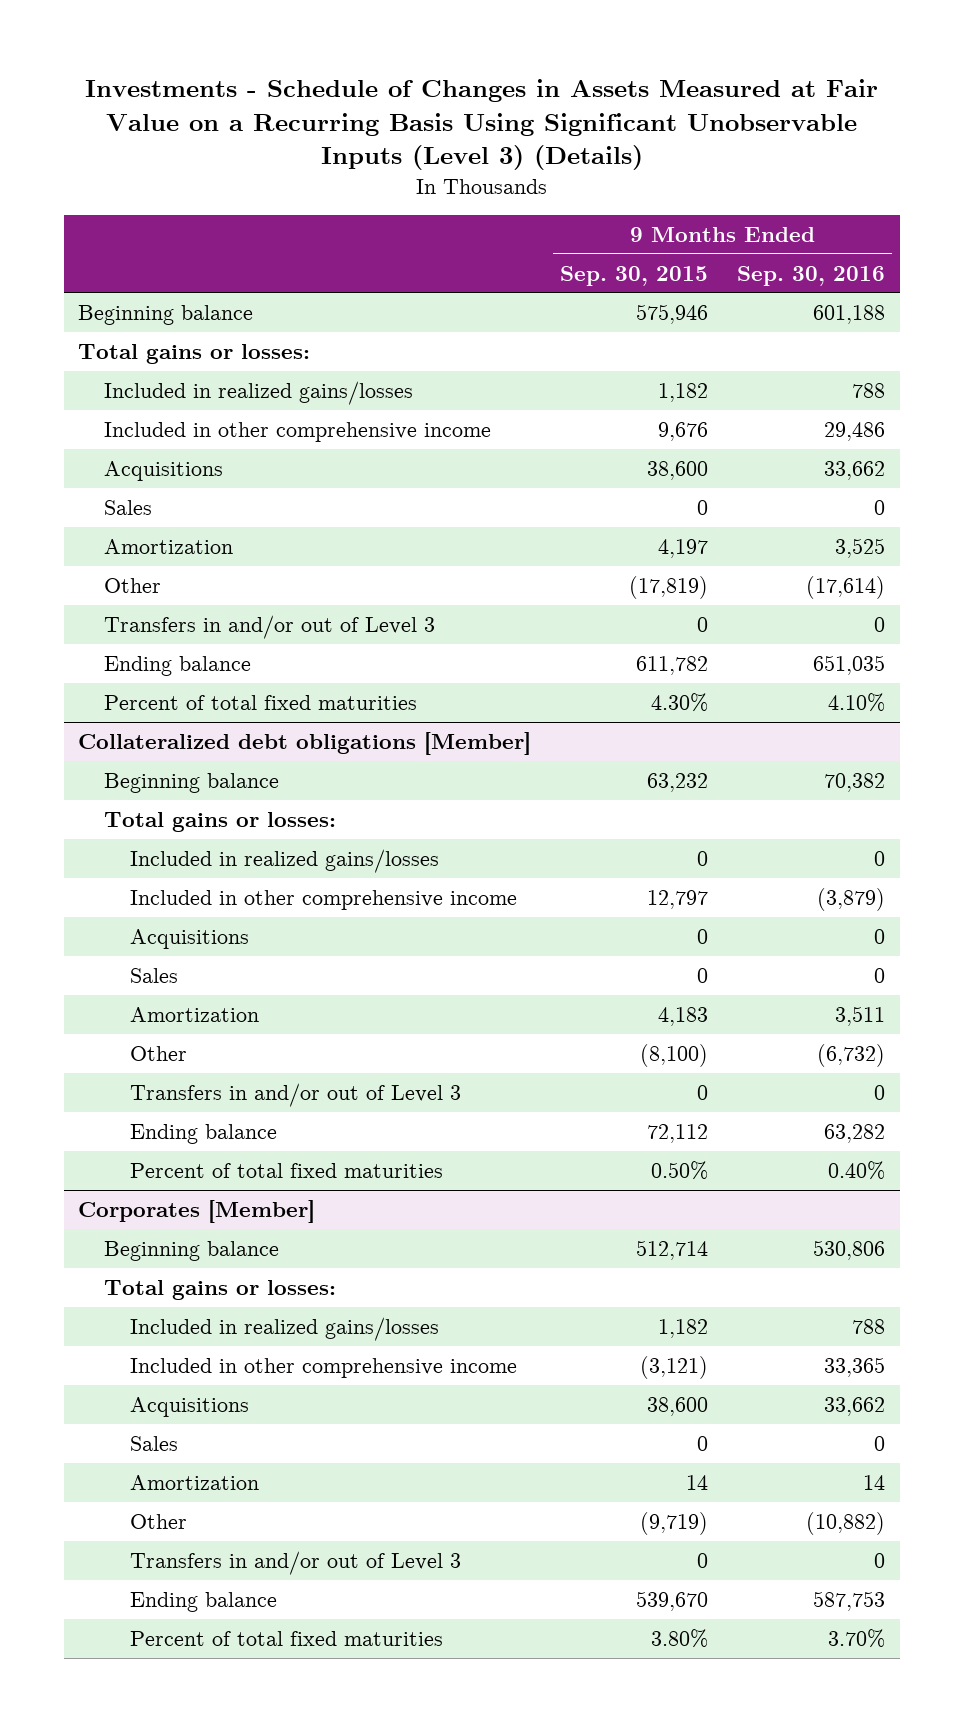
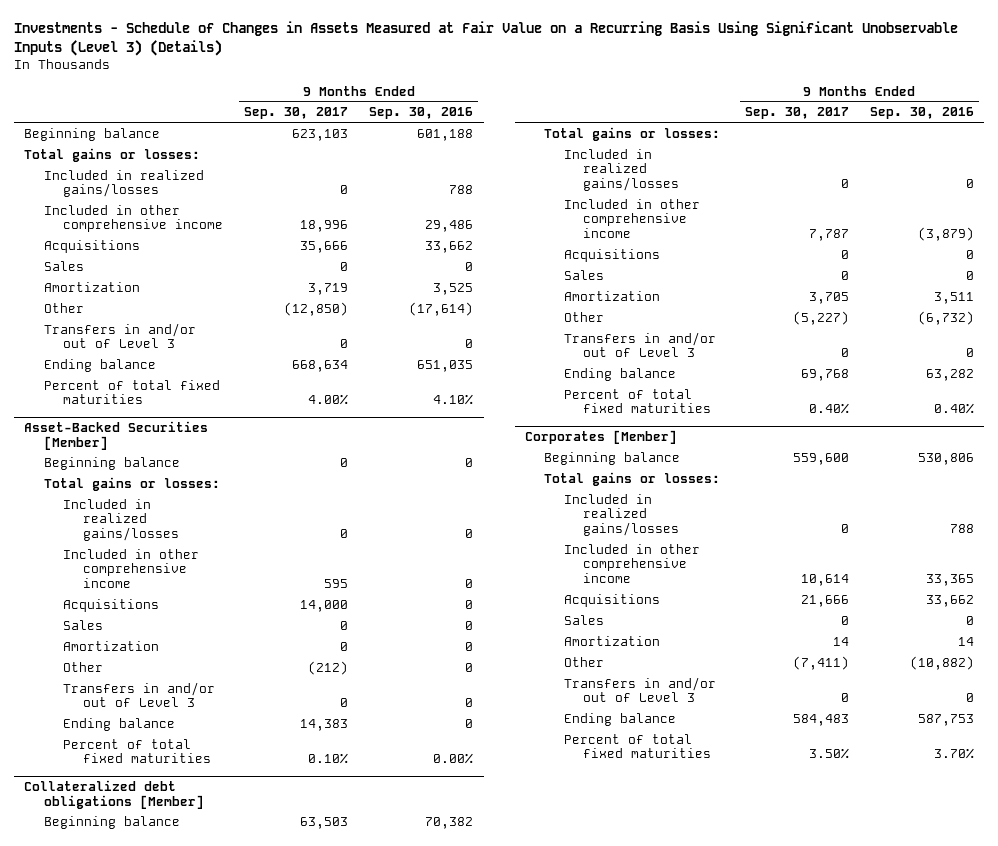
[560,265,709,286] Sep. 30, 2015 -> none
none -> [244,107,349,120] Sep. 30, 2017
none -> [24,420,209,450] Asset-Backed Securities [Member]
none -> [43,456,180,470] Beginning balance
none -> [43,476,220,491] Total gains or losses:
none -> [63,498,179,541] Included in realized gains/losses
none -> [63,548,200,588] Included in other comprehensive income
none -> [63,598,160,612] Acquisitions
none -> [63,619,104,630] Sales
none -> [63,640,160,651] Amortization
none -> [63,661,104,672] Other
none -> [63,681,216,708] Transfers in and/or out of Level 3
none -> [63,717,176,731] Ending balance
none -> [63,738,211,764] Percent of total fixed maturities

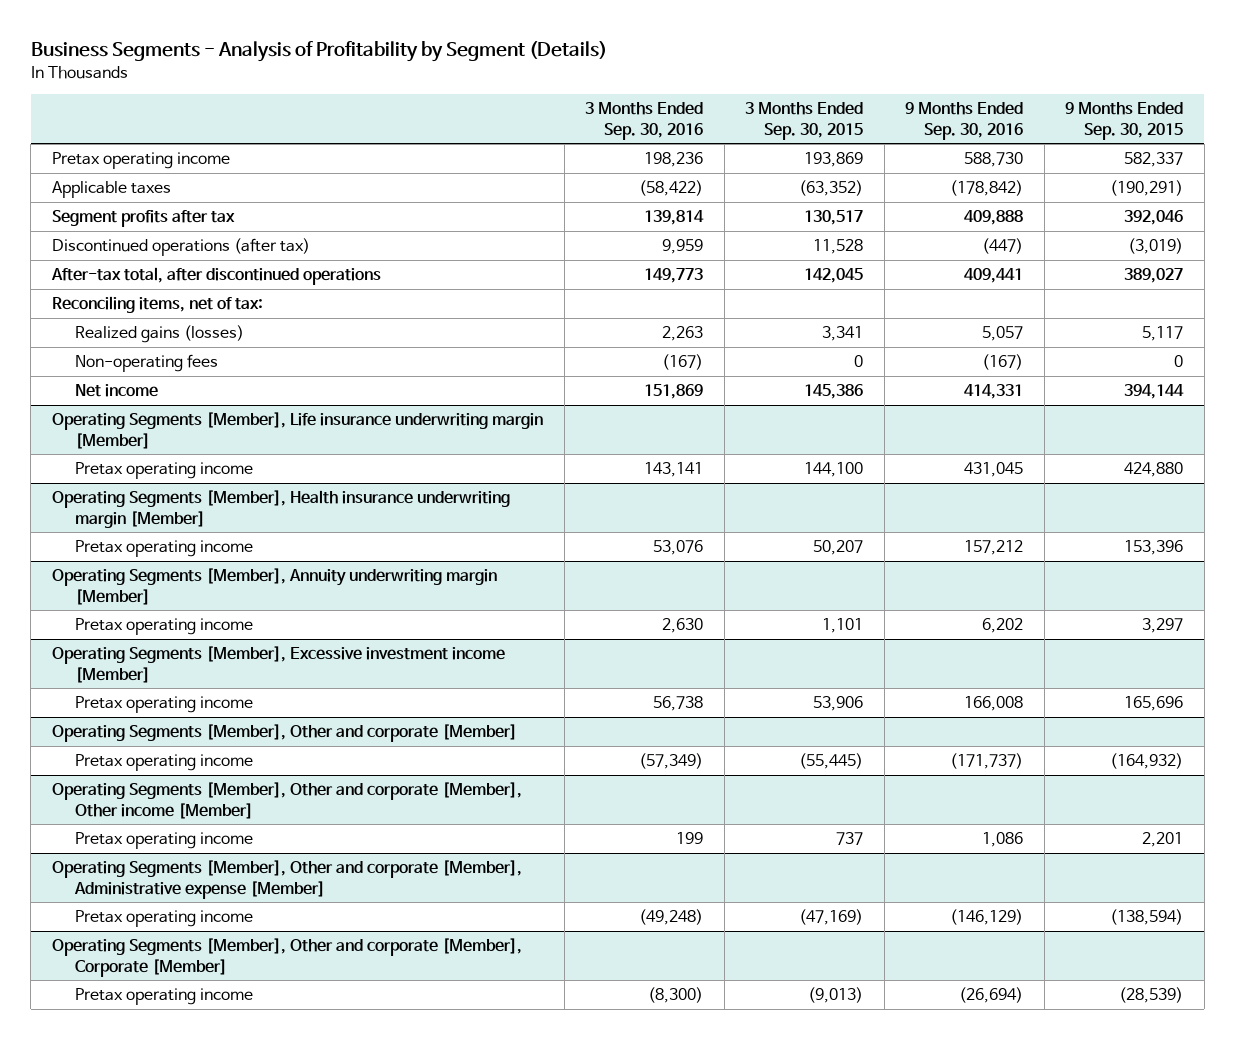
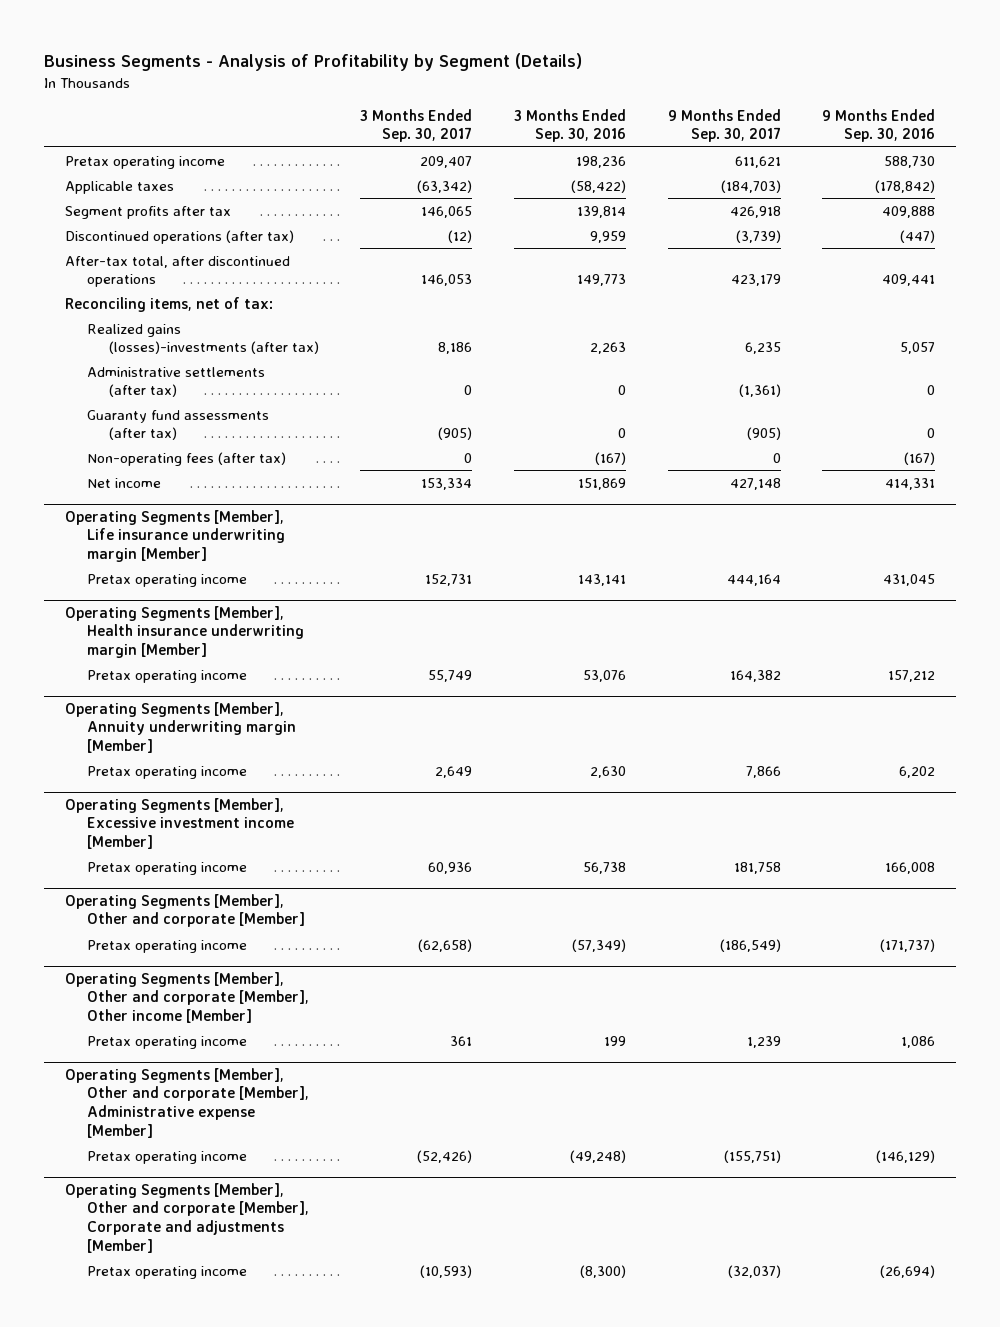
[745,102,864,140] 3 Months Ended Sep. 30, 2015 -> none
[1065,102,1184,140] 9 Months Ended Sep. 30, 2015 -> none
none -> [360,108,473,143] 3 Months Ended Sep. 30, 2017
none -> [667,108,781,143] 9 Months Ended Sep. 30, 2017
[75,325,245,344] Realized gains (losses) -> [86,323,319,355] Realized gains (losses)-investments (after tax)
none -> [86,366,265,398] Administrative settlements (after tax)
none -> [86,409,269,441] Guaranty fund assessments (after tax)
[75,354,219,373] Non-operating fees -> [86,451,286,466] Non-operating fees (after tax)
[51,938,522,977] Operating Segments [Member], Other and corporate [Member], Corporate [Member] -> [64,1182,309,1253] Operating Segments [Member], Other and corporate [Member], Corporate and adjustments [Member]

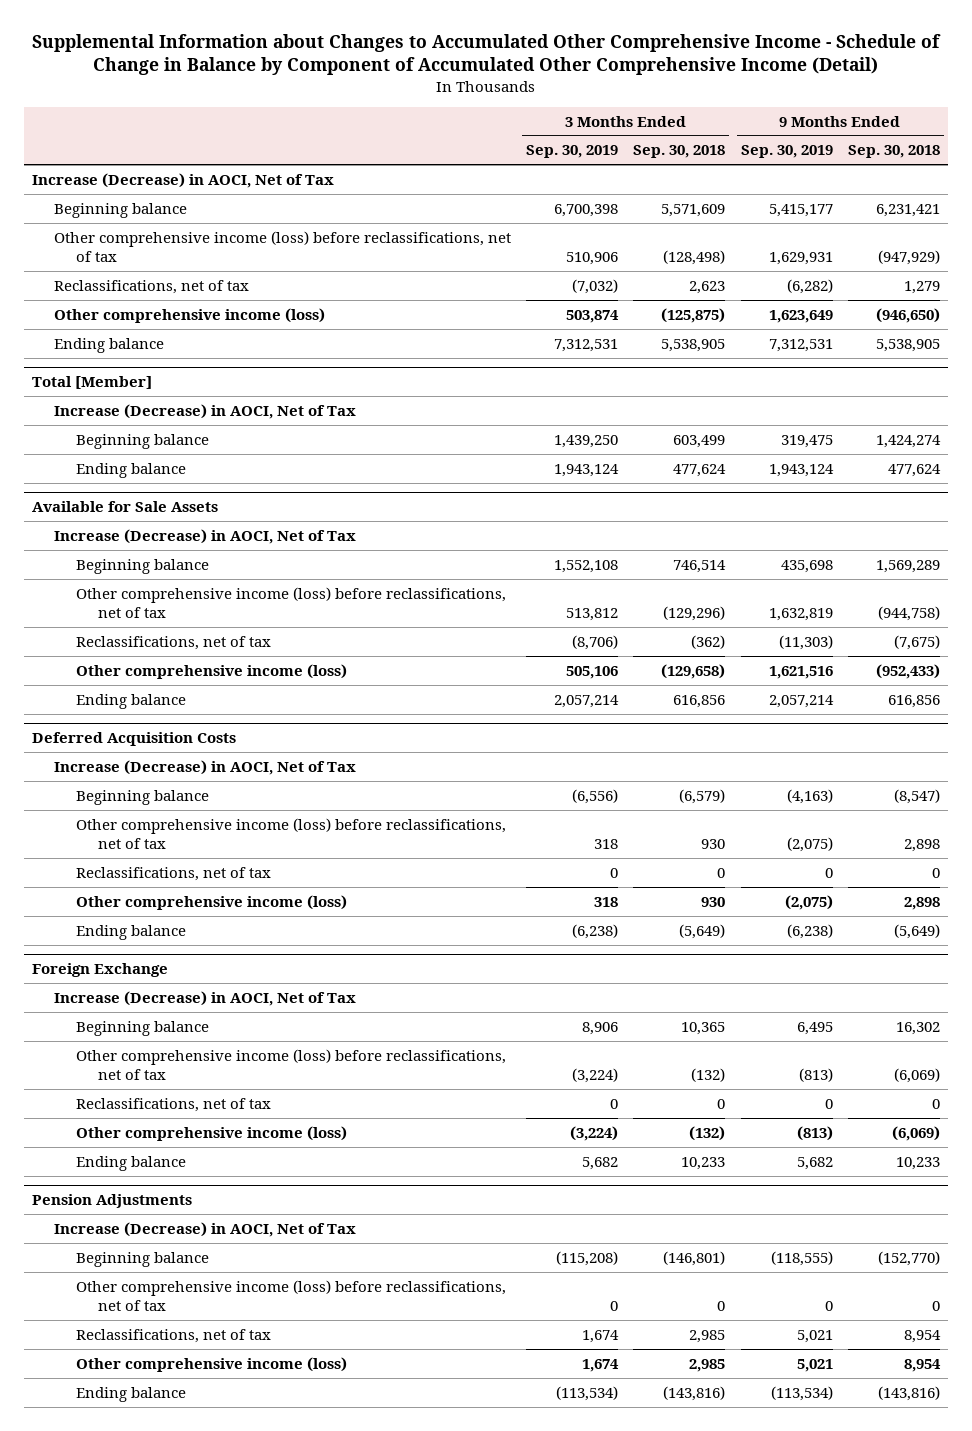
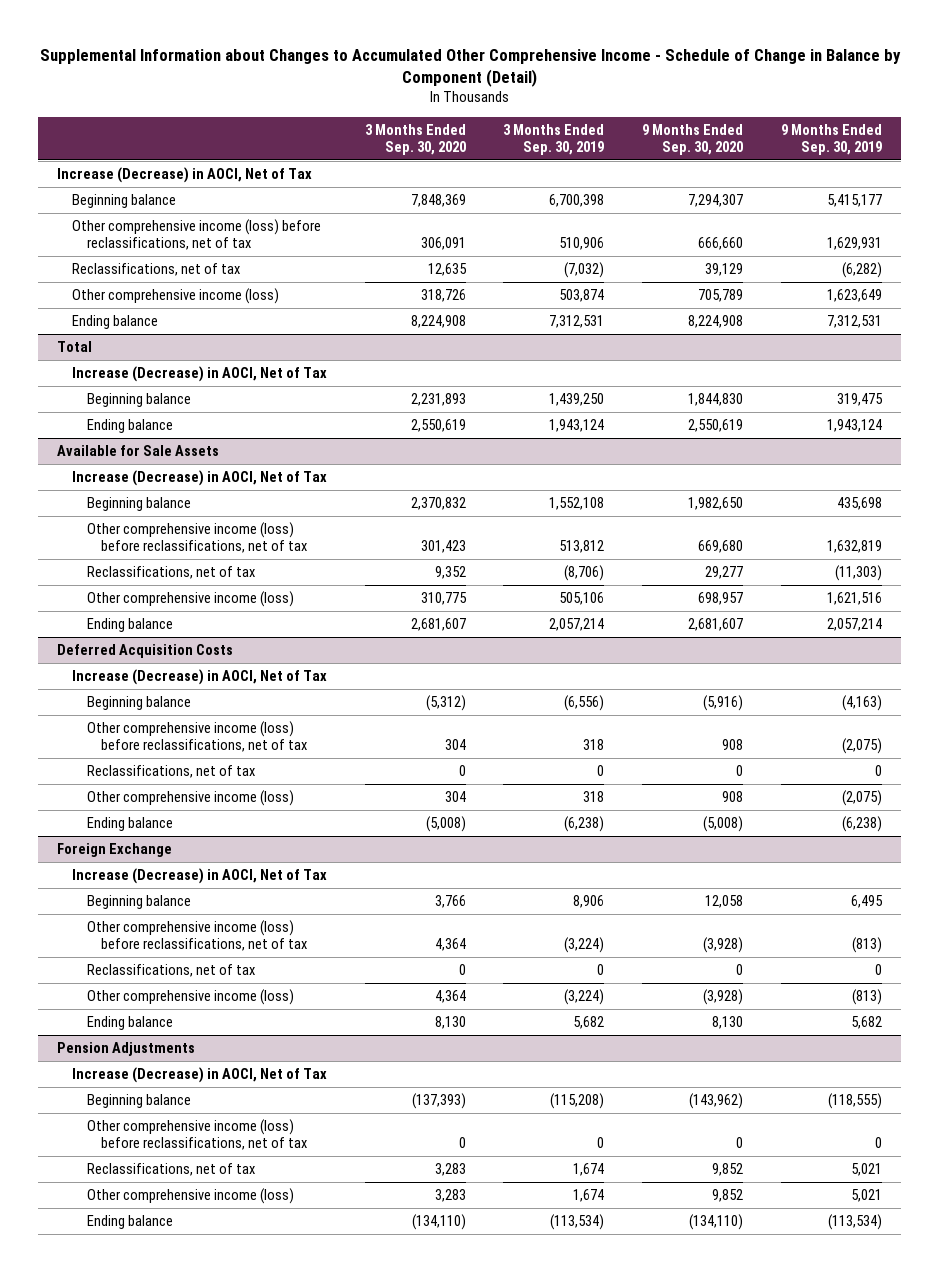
[31,33,941,76] Supplemental Information about Changes to Accumulated Other Comprehensive Income - Schedule of Change in Balance by Component of Accumulated Other Comprehensive Income (Detail) -> [39,48,901,87] Supplemental Information about Changes to Accumulated Other Comprehensive Income - Schedule of Change in Balance by Component (Detail)
[633,145,726,159] Sep. 30, 2018 -> none
[848,145,941,159] Sep. 30, 2018 -> none
none -> [364,123,466,155] 3 Months Ended Sep. 30, 2020
none -> [642,123,744,155] 9 Months Ended Sep. 30, 2020
[31,376,152,390] Total [Member] -> [57,341,93,353] Total

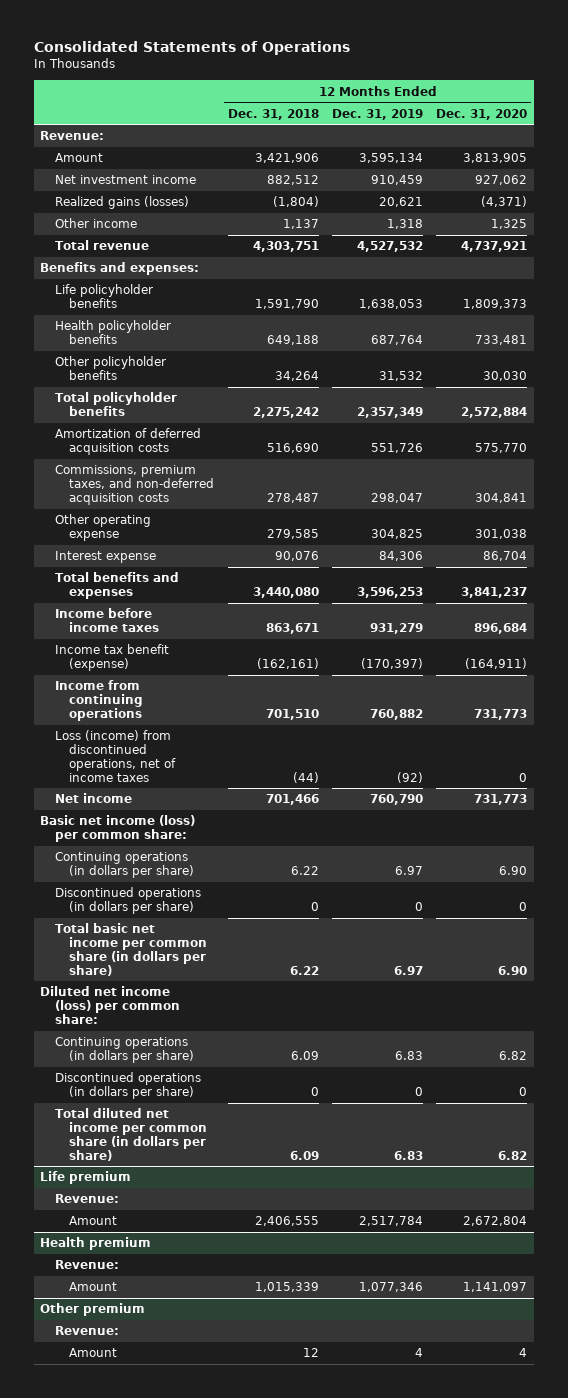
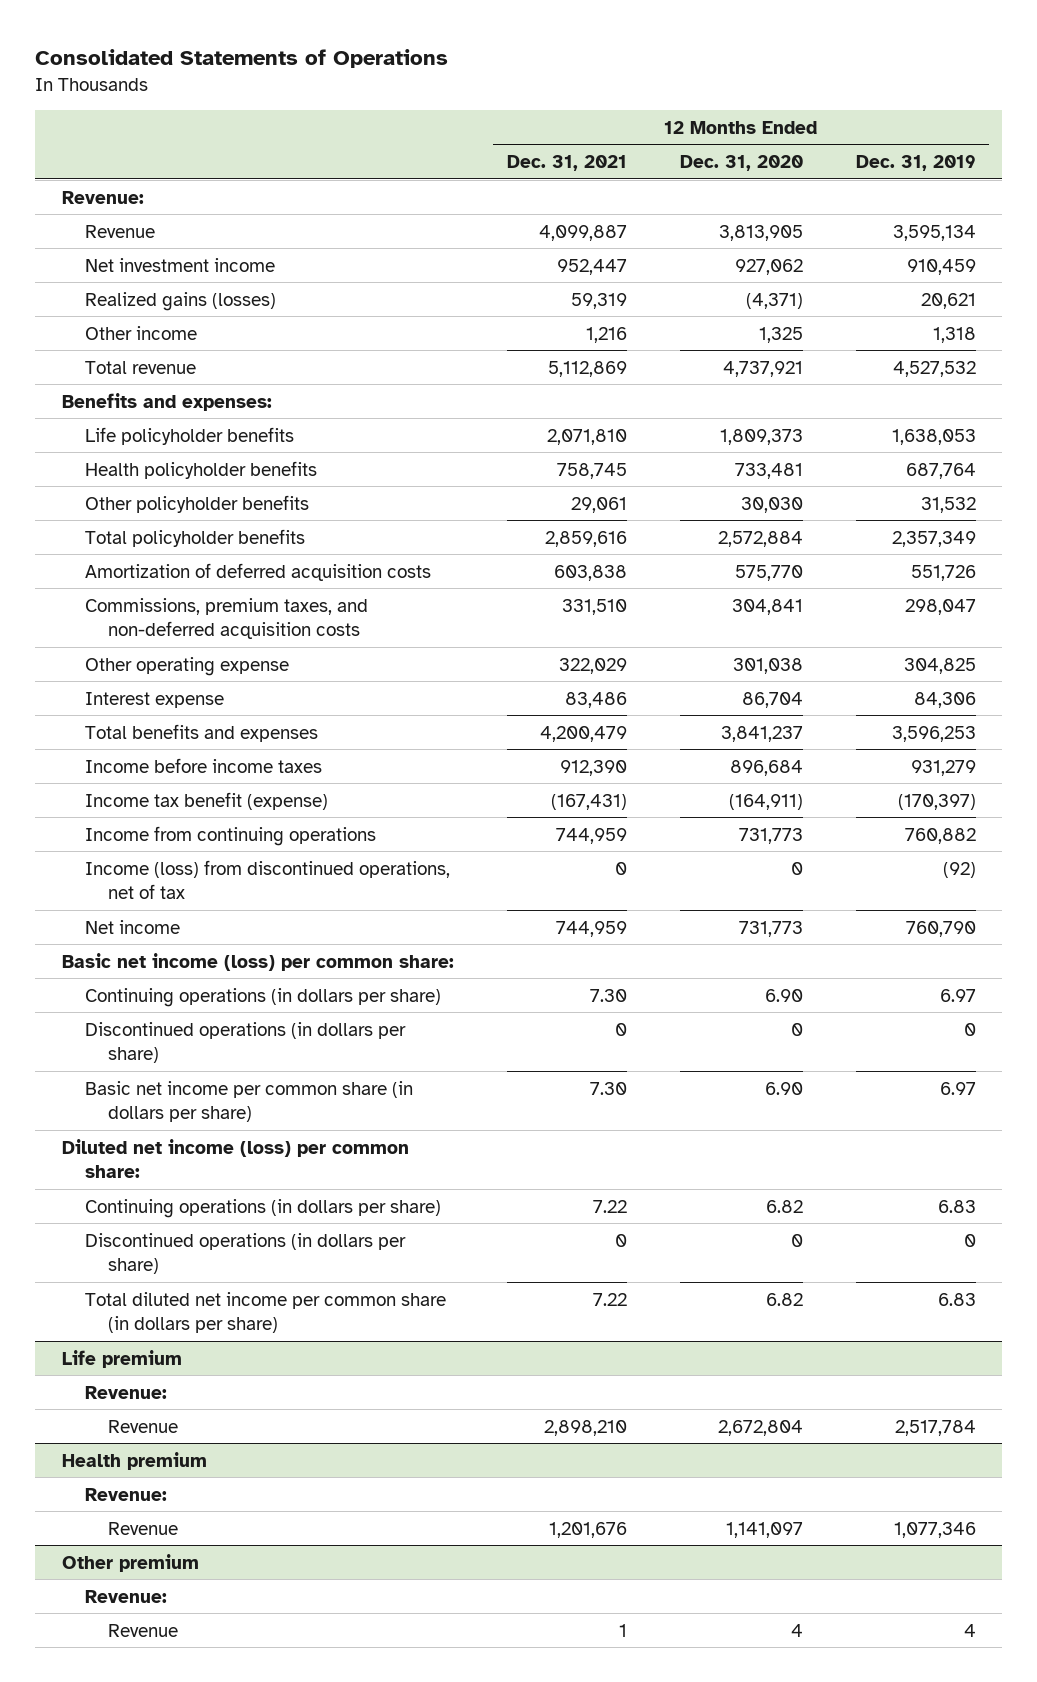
[227,108,319,120] Dec. 31, 2018 -> none
none -> [506,154,627,171] Dec. 31, 2021
[54,153,103,163] Amount -> [85,224,156,238] Revenue
[54,730,177,782] Loss (income) from discontinued operations, net of income taxes -> [85,859,451,900] Income (loss) from discontinued operations, net of tax
[54,923,208,976] Total basic net income per common share (in dollars per share) -> [85,1080,414,1123] Basic net income per common share (in dollars per share)
[69,1216,118,1226] Amount -> [108,1419,179,1433] Revenue
[69,1282,118,1292] Amount -> [108,1521,179,1535] Revenue
[69,1348,118,1358] Amount -> [108,1623,179,1637] Revenue

